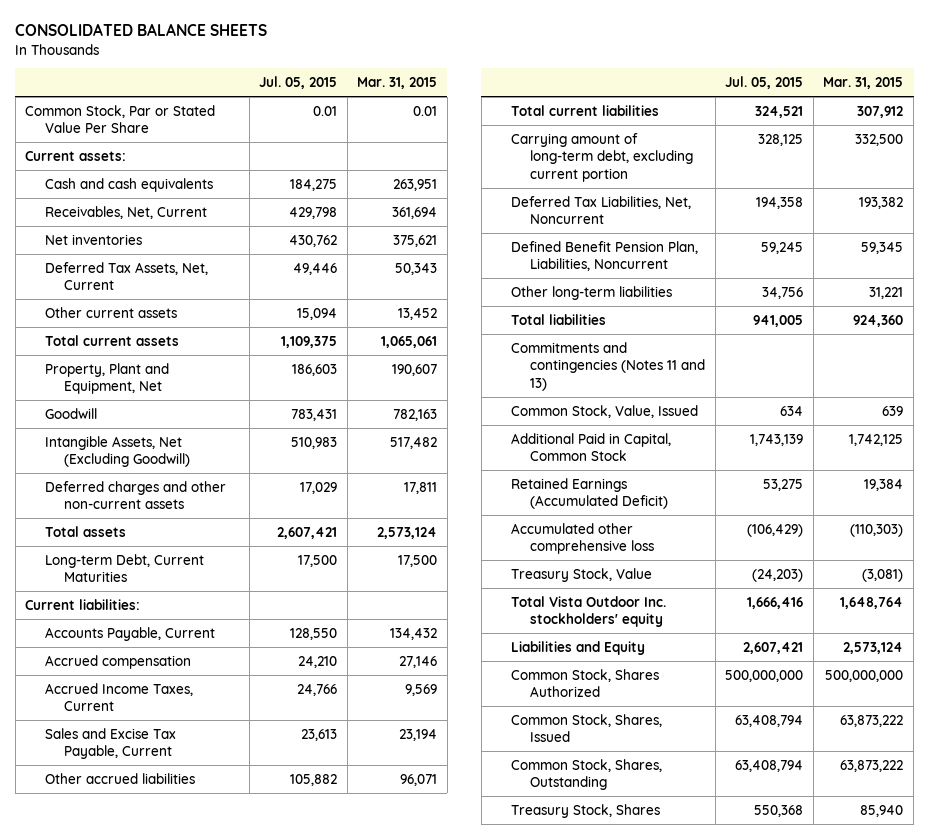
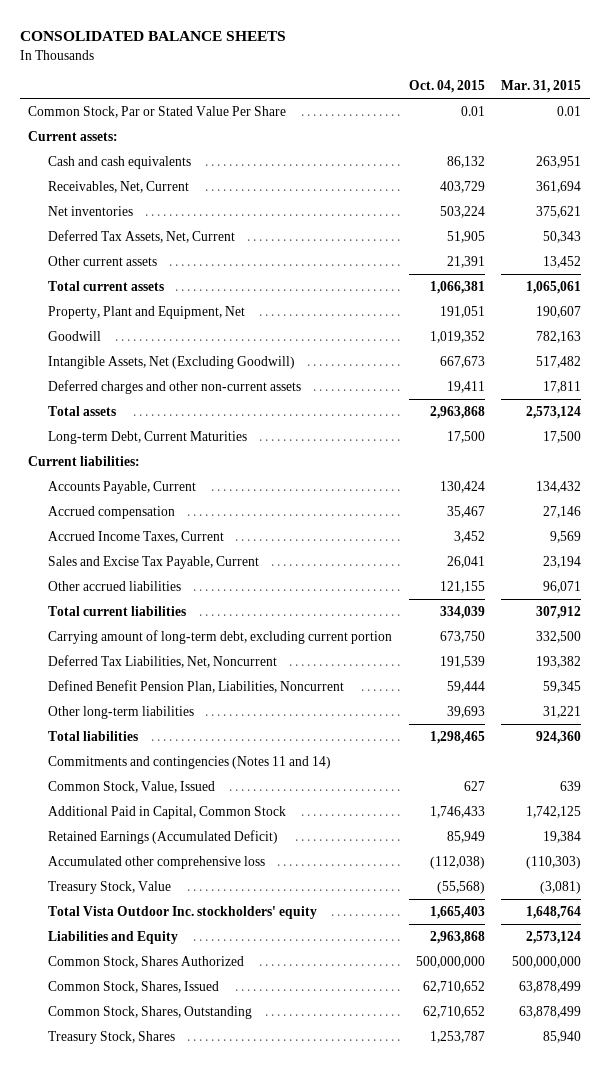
[259,76,338,90] Jul. 05, 2015 -> none
none -> [408,80,485,94] Oct. 04, 2015
[510,341,706,391] Commitments and contingencies (Notes 11 and 13) -> [47,755,331,769] Commitments and contingencies (Notes 11 and 14)
[840,714,904,727] 63,873,222 -> [519,980,582,993] 63,878,499
[840,759,904,772] 63,873,222 -> [519,1005,582,1018] 63,878,499

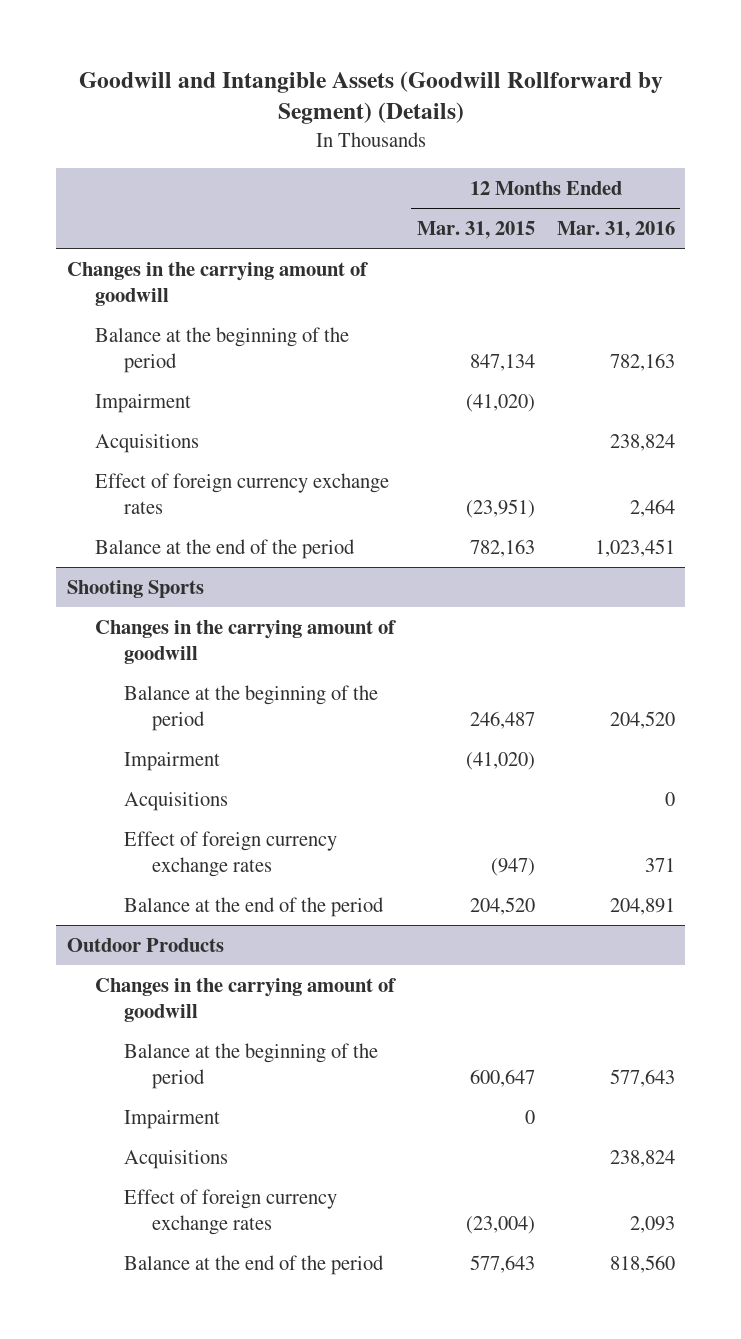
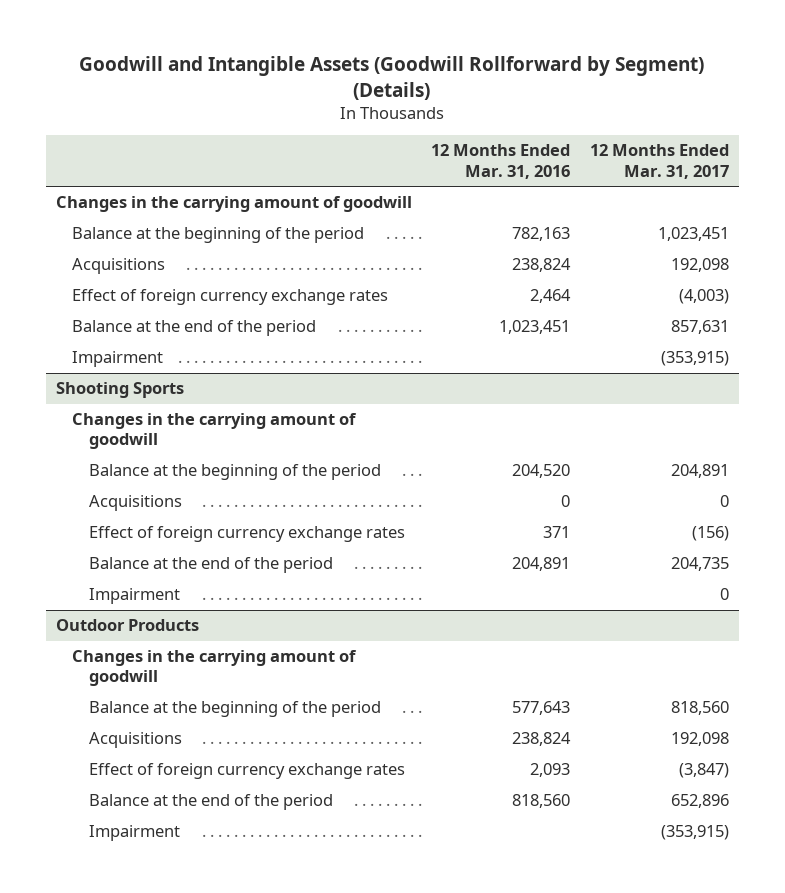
[416,221,535,240] Mar. 31, 2015 -> none
none -> [589,144,729,179] 12 Months Ended Mar. 31, 2017
[95,393,192,413] Impairment -> [72,351,164,368] Impairment
[123,751,220,771] Impairment -> [89,588,181,605] Impairment
[123,1109,220,1129] Impairment -> [89,825,181,842] Impairment

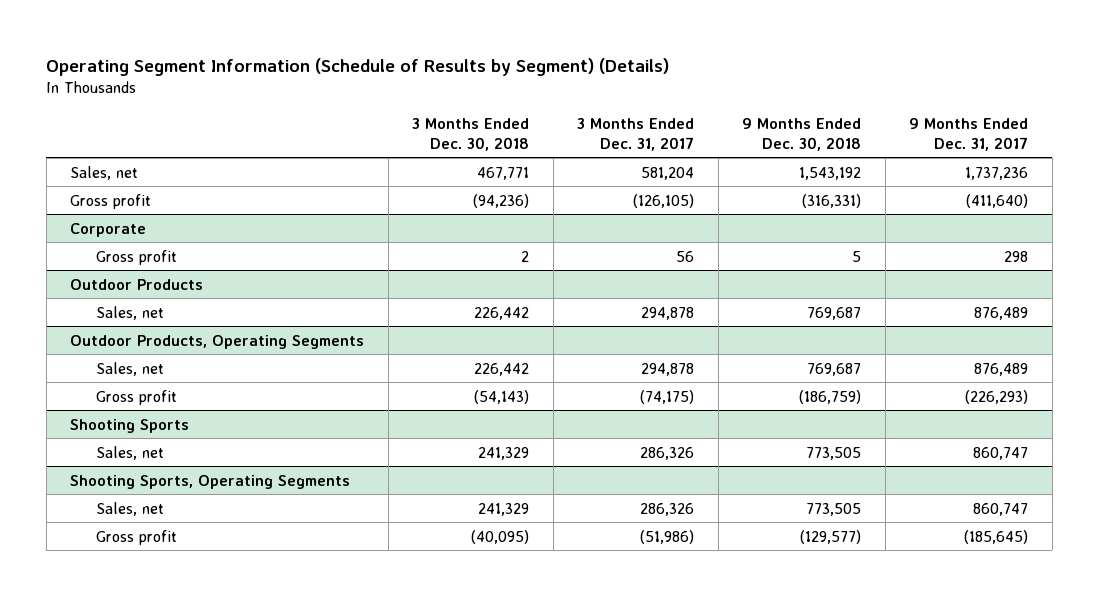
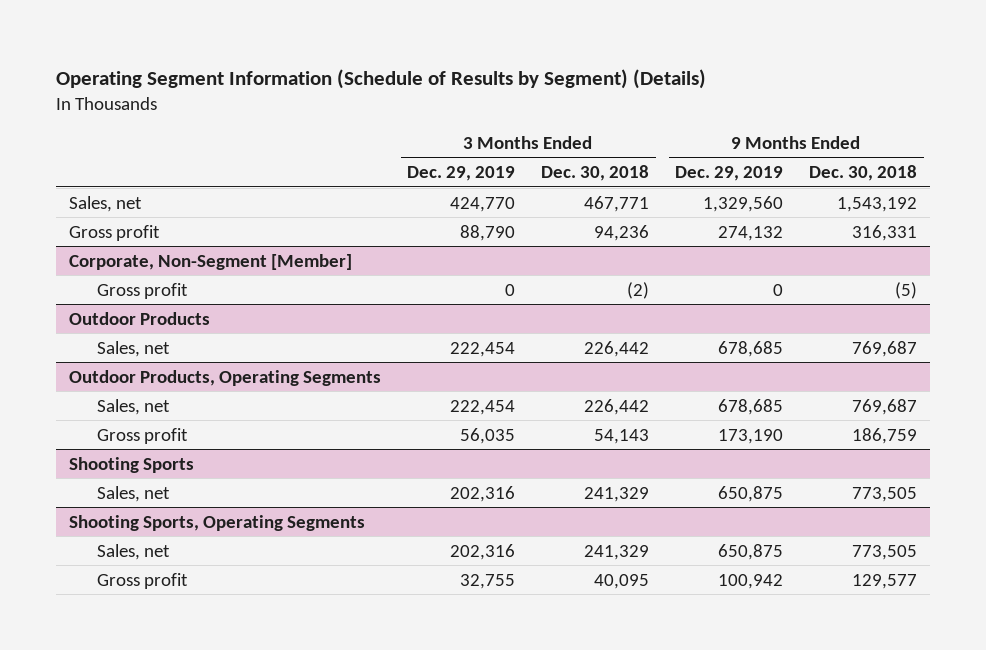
[577,118,695,151] 3 Months Ended Dec. 31, 2017 -> none
[909,118,1029,151] 9 Months Ended Dec. 31, 2017 -> none
none -> [407,166,516,182] Dec. 29, 2019
none -> [675,166,784,182] Dec. 29, 2019
[473,193,530,208] (94,236) -> [594,224,650,241] 94,236
[802,193,862,208] (316,331) -> [852,224,918,241] 316,331
[70,222,147,237] Corporate -> [69,253,353,270] Corporate, Non-Segment [Member]
[521,250,530,262] 2 -> [627,281,650,299] (2)
[852,250,862,262] 5 -> [895,281,918,299] (5)
[474,389,530,404] (54,143) -> [594,428,650,444] 54,143
[799,389,862,404] (186,759) -> [852,427,918,444] 186,759
[471,529,530,544] (40,095) -> [594,573,650,589] 40,095
[800,529,862,544] (129,577) -> [852,573,918,589] 129,577

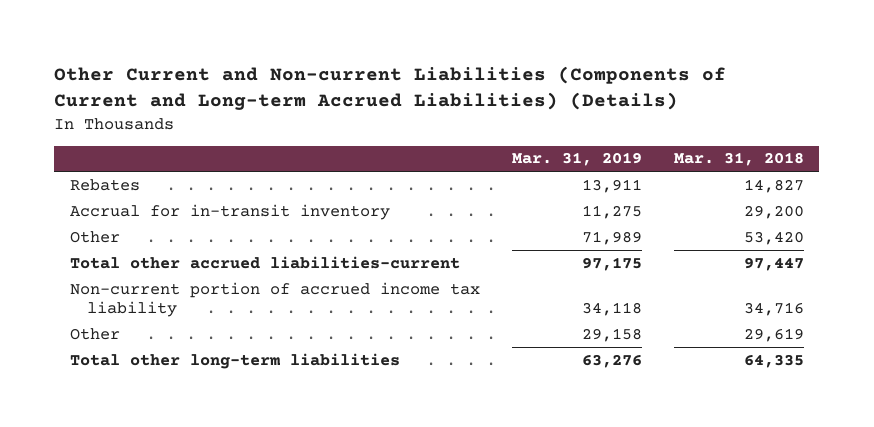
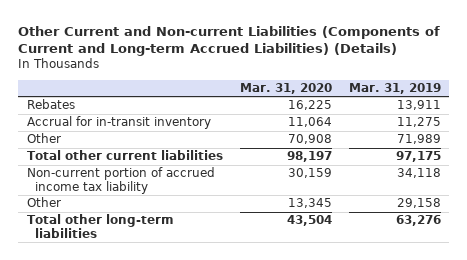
[673,152,804,167] Mar. 31, 2018 -> none
none -> [239,83,332,95] Mar. 31, 2020
[69,255,460,269] Total other accrued liabilities-current -> [26,150,223,161] Total other current liabilities

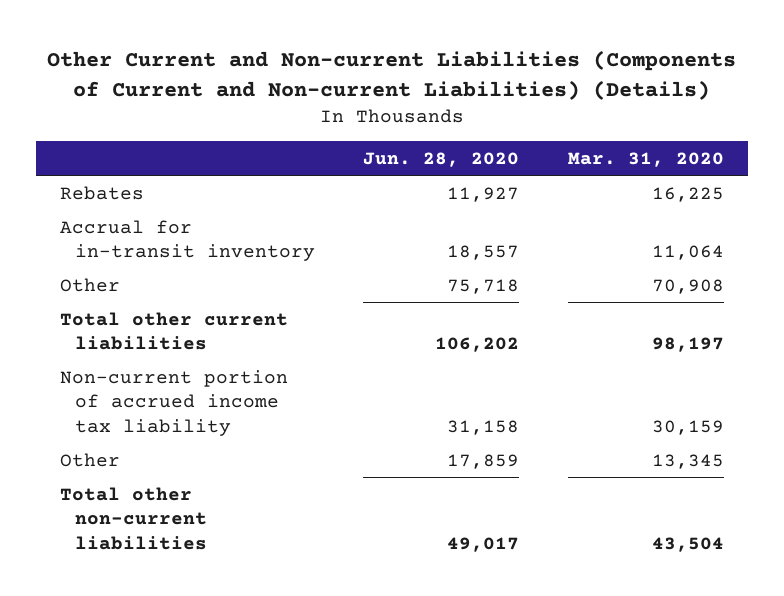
[17,25,440,57] Other Current and Non-current Liabilities (Components of Current and Long-term Accrued Liabilities) (Details) -> [46,49,736,100] Other Current and Non-current Liabilities (Components of Current and Non-current Liabilities) (Details)
[348,83,441,95] Mar. 31, 2019 -> none
none -> [363,151,520,167] Jun. 28, 2020
[26,214,174,238] Total other long-term liabilities -> [60,486,207,550] Total other non-current liabilities

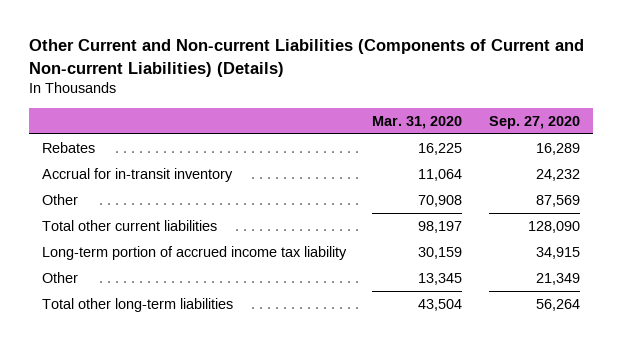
[363,151,520,167] Jun. 28, 2020 -> none
none -> [488,115,580,129] Sep. 27, 2020
[60,369,289,436] Non-current portion of accrued income tax liability -> [42,246,348,261] Long-term portion of accrued income tax liability
[60,486,207,550] Total other non-current liabilities -> [42,298,234,313] Total other long-term liabilities

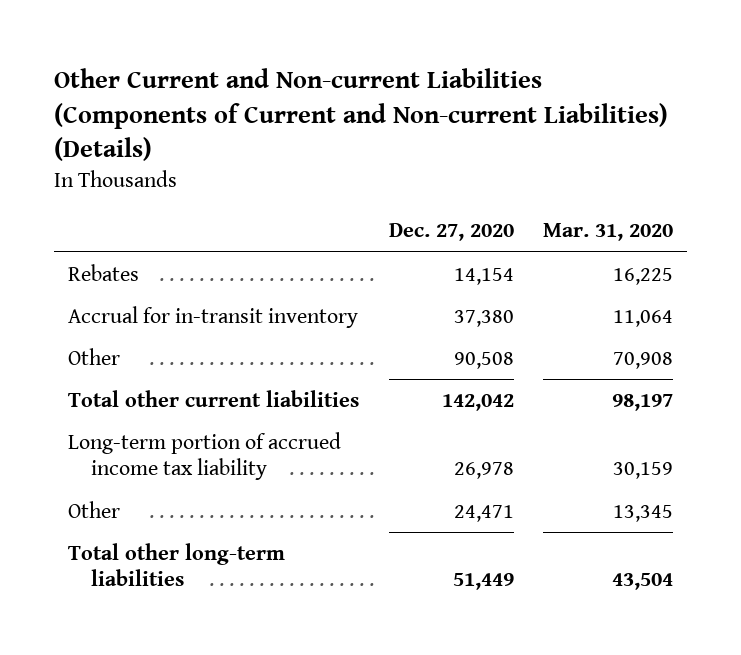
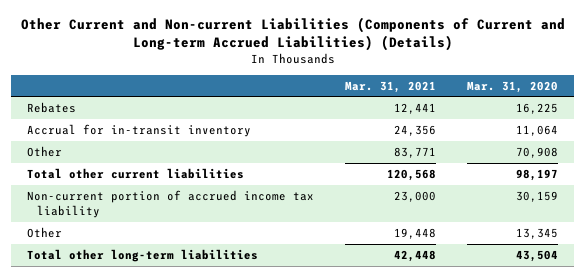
[53,68,668,162] Other Current and Non-current Liabilities (Components of Current and Non-current Liabilities) (Details) -> [20,17,565,52] Other Current and Non-current Liabilities (Components of Current and Long-term Accrued Liabilities) (Details)
[388,223,514,242] Dec. 27, 2020 -> none
none -> [345,80,437,93] Mar. 31, 2021
[68,432,342,481] Long-term portion of accrued income tax liability -> [26,189,314,218] Non-current portion of accrued income tax liability

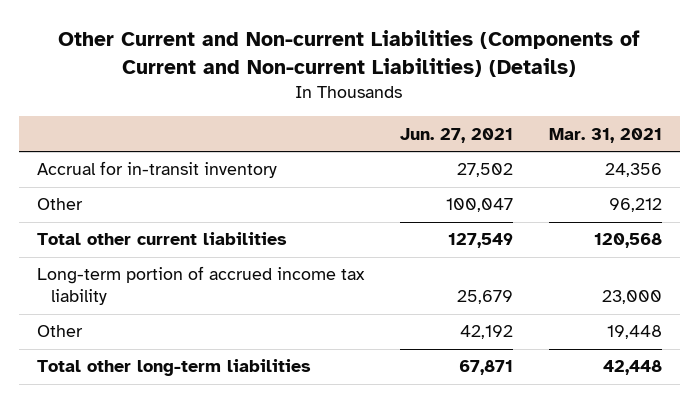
[20,17,565,52] Other Current and Non-current Liabilities (Components of Current and Long-term Accrued Liabilities) (Details) -> [58,30,641,78] Other Current and Non-current Liabilities (Components of Current and Non-current Liabilities) (Details)
[467,80,559,93] Mar. 31, 2020 -> none
none -> [399,127,513,143] Jun. 27, 2021
[26,101,76,113] Rebates -> none
[394,146,437,158] 83,771 -> [608,198,662,213] 96,212
[26,189,314,218] Non-current portion of accrued income tax liability -> [36,266,365,306] Long-term portion of accrued income tax liability

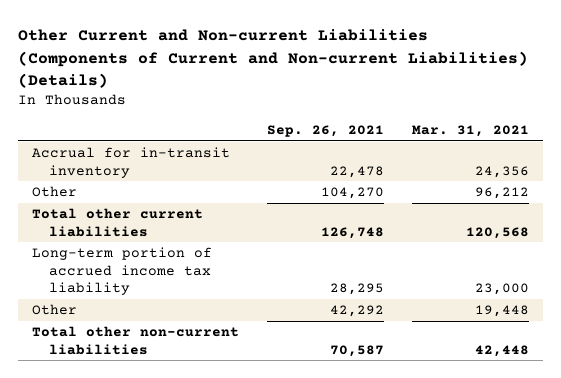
[399,127,513,143] Jun. 27, 2021 -> none
none -> [266,124,384,137] Sep. 26, 2021
[36,359,311,377] Total other long-term liabilities -> [32,326,240,355] Total other non-current liabilities

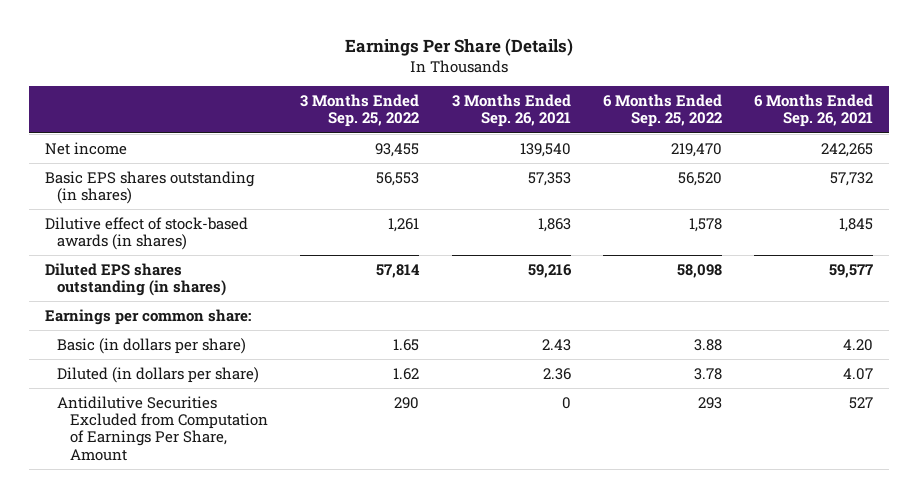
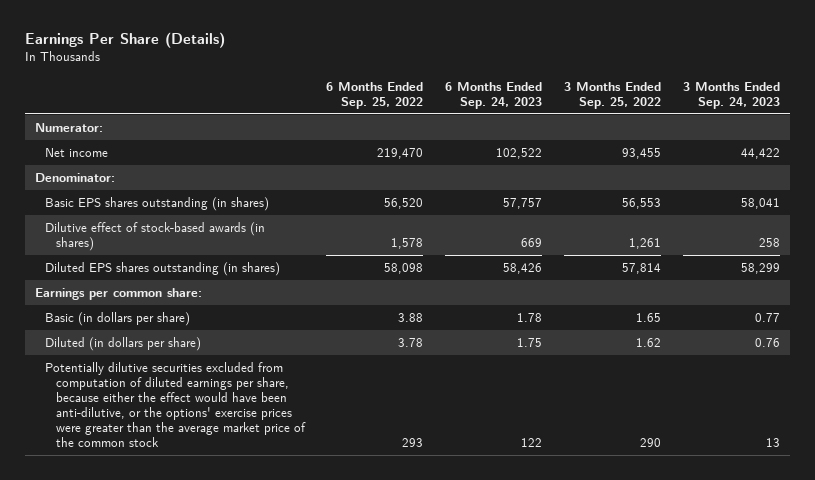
[451,94,571,128] 3 Months Ended Sep. 26, 2021 -> none
[754,94,874,128] 6 Months Ended Sep. 26, 2021 -> none
none -> [445,81,543,109] 6 Months Ended Sep. 24, 2023
none -> [682,81,780,109] 3 Months Ended Sep. 24, 2023
none -> [35,122,104,132] Numerator:
none -> [35,172,116,182] Denominator:
[57,395,269,461] Antidilutive Securities Excluded from Computation of Earnings Per Share, Amount -> [45,361,306,447] Potentially dilutive securities excluded from computation of diluted earnings per share, because either the effect would have been anti-dilutive, or the options' exercise prices were greater than the average market price of the common stock

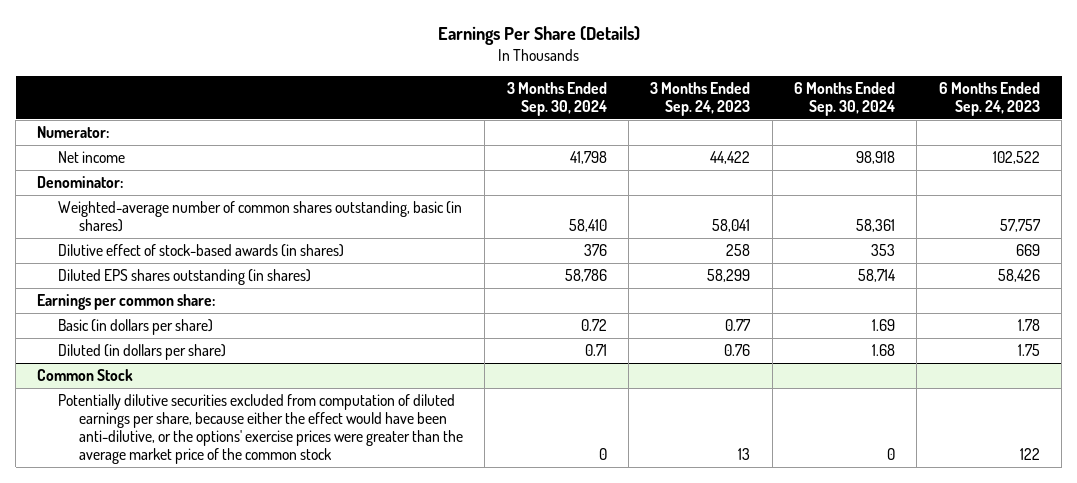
[326,81,424,109] 6 Months Ended Sep. 25, 2022 -> none
[563,81,661,109] 3 Months Ended Sep. 25, 2022 -> none
none -> [506,82,607,117] 3 Months Ended Sep. 30, 2024
none -> [794,82,896,117] 6 Months Ended Sep. 30, 2024
[45,196,270,211] Basic EPS shares outstanding (in shares) -> [58,201,463,233] Weighted-average number of common shares outstanding, basic (in shares)
none -> [37,369,134,382] Common Stock

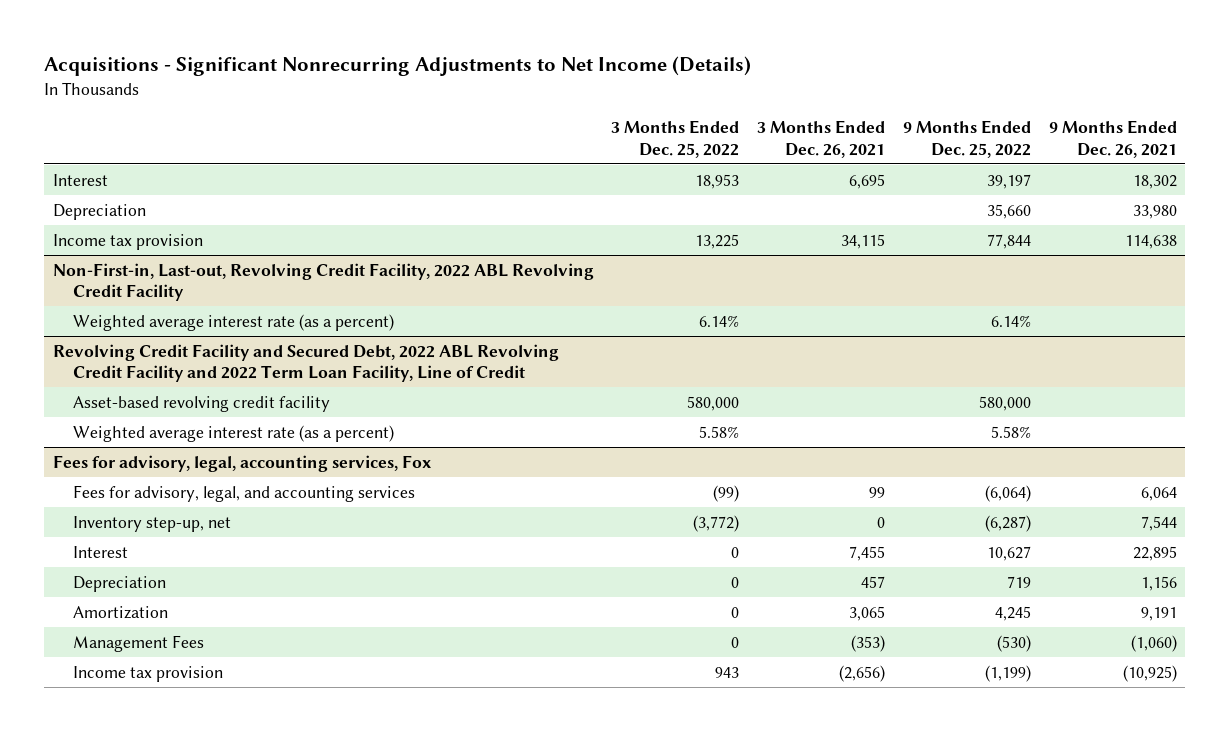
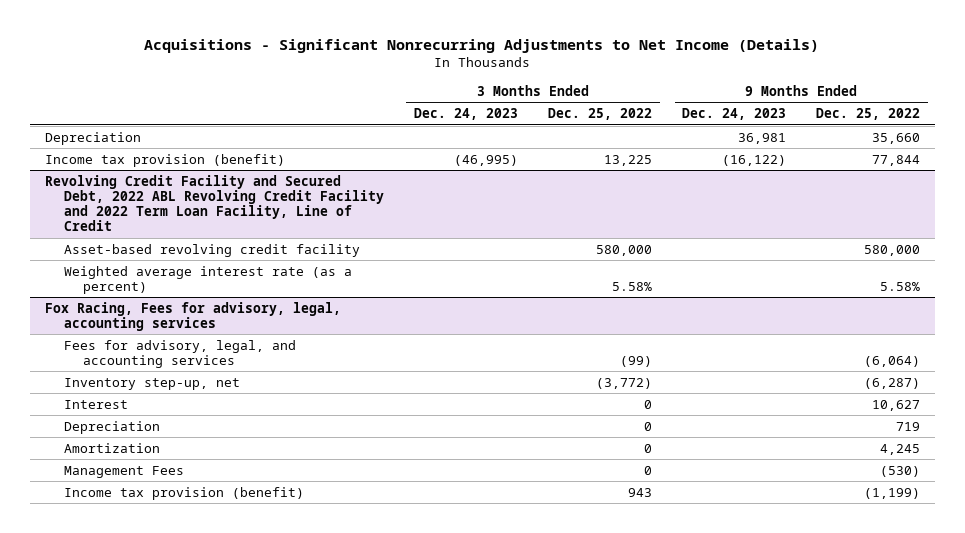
[757,120,886,158] 3 Months Ended Dec. 26, 2021 -> none
[1048,120,1177,158] 9 Months Ended Dec. 26, 2021 -> none
none -> [413,108,518,121] Dec. 24, 2023
none -> [682,108,787,121] Dec. 24, 2023
[52,173,108,186] Interest -> none
[52,262,594,302] Non-First-in, Last-out, Revolving Credit Facility, 2022 ABL Revolving Credit Facility -> none
[73,313,395,331] Weighted average interest rate (as a percent) -> none
[52,233,203,250] Income tax provision -> [44,153,285,167] Income tax provision (benefit)
[52,454,431,472] Fees for advisory, legal, accounting services, Fox -> [44,301,341,331] Fox Racing, Fees for advisory, legal, accounting services
[73,665,224,682] Income tax provision -> [63,486,304,500] Income tax provision (benefit)

